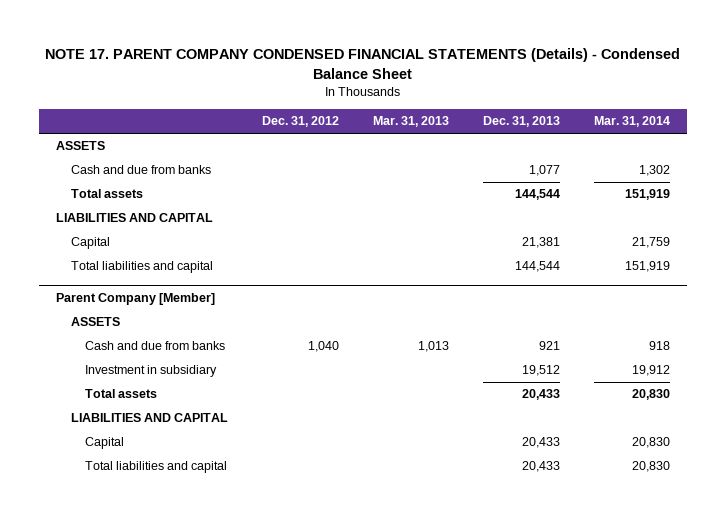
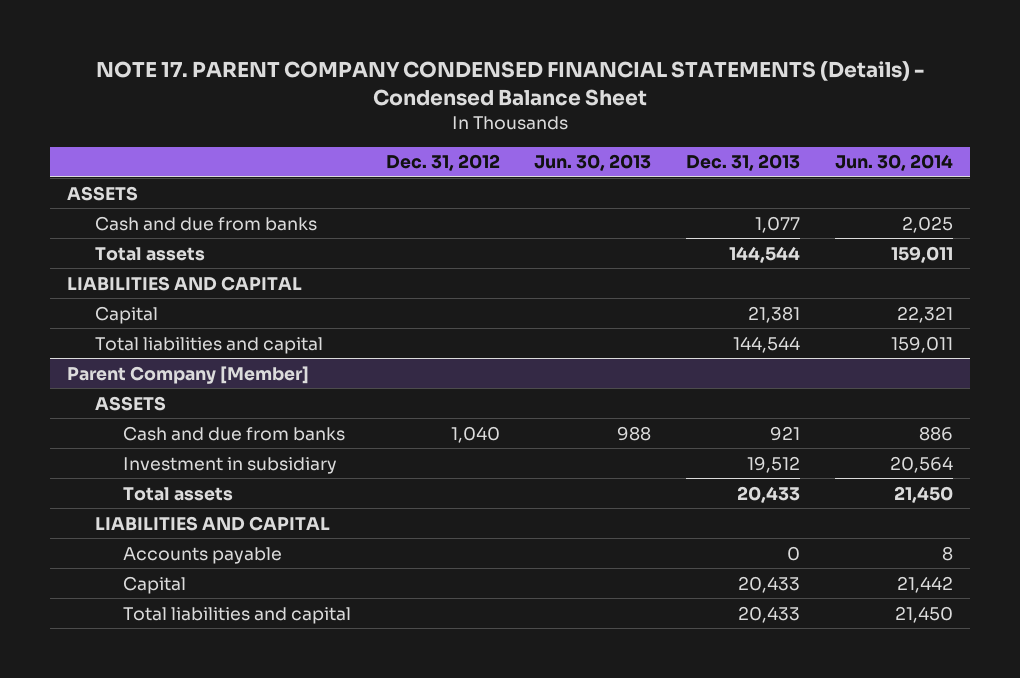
[372,116,449,128] Mar. 31, 2013 -> none
[594,116,671,128] Mar. 31, 2014 -> none
none -> [534,154,652,172] Jun. 30, 2013
none -> [834,154,953,172] Jun. 30, 2014
none -> [122,546,282,564] Accounts payable

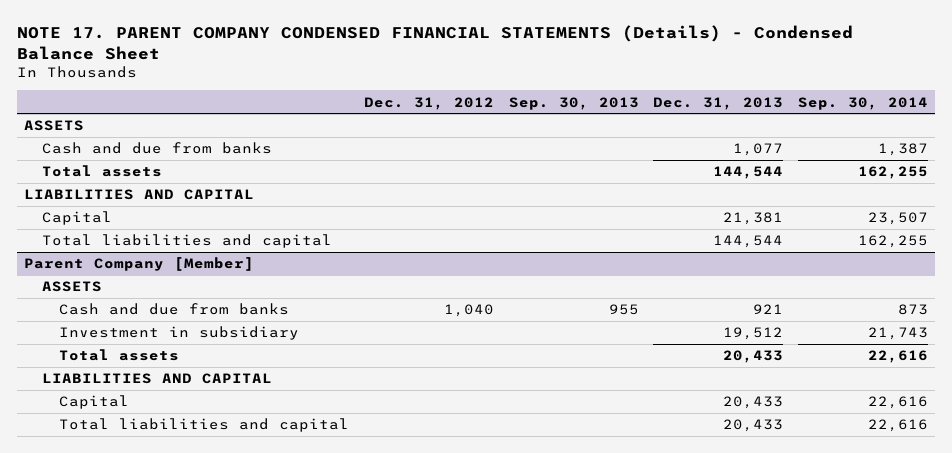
[534,154,652,172] Jun. 30, 2013 -> none
[834,154,953,172] Jun. 30, 2014 -> none
none -> [508,96,639,110] Sep. 30, 2013
none -> [798,96,929,110] Sep. 30, 2014
[122,546,282,564] Accounts payable -> none

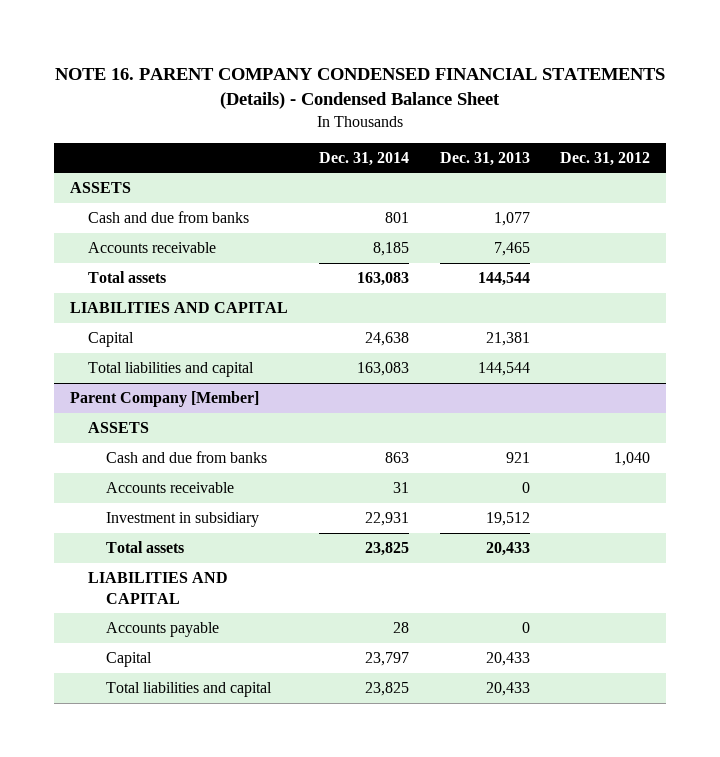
[16,24,853,60] NOTE 17. PARENT COMPANY CONDENSED FINANCIAL STATEMENTS (Details) - Condensed Balance Sheet -> [55,67,666,109] NOTE 16. PARENT COMPANY CONDENSED FINANCIAL STATEMENTS (Details) - Condensed Balance Sheet
[508,96,639,110] Sep. 30, 2013 -> none
[798,96,929,110] Sep. 30, 2014 -> none
none -> [318,151,409,166] Dec. 31, 2014
none -> [88,242,217,254] Accounts receivable
none -> [106,482,235,494] Accounts receivable
none -> [106,622,220,638] Accounts payable

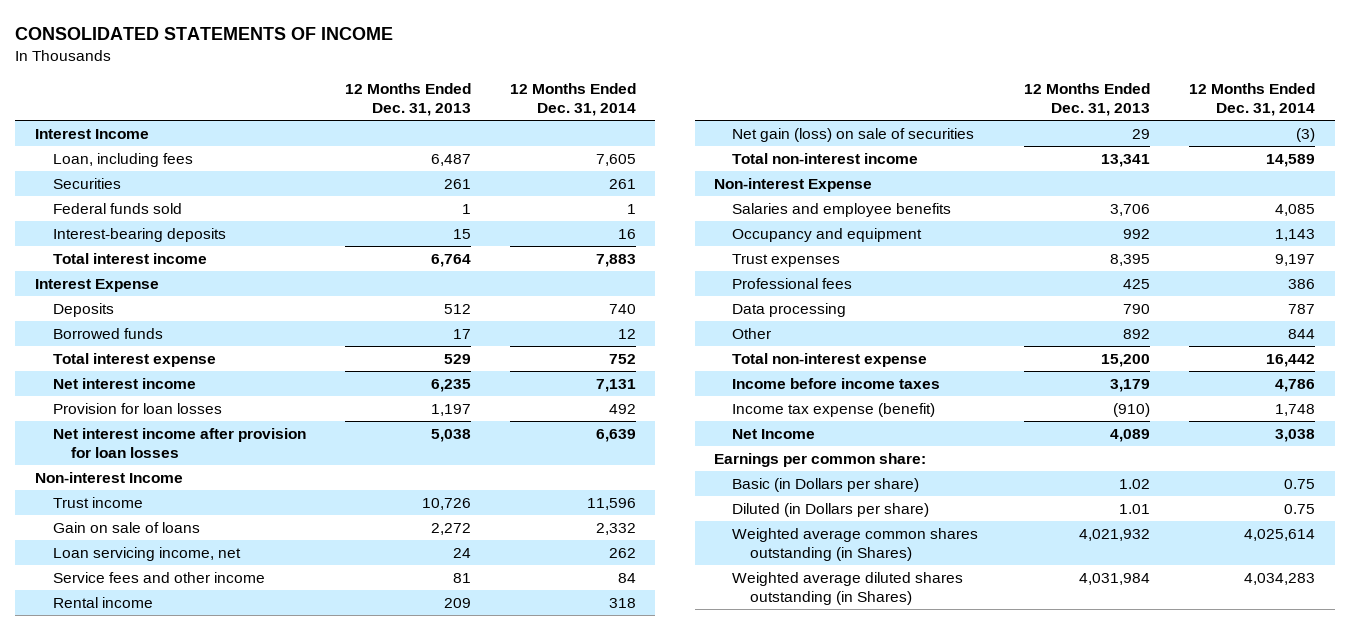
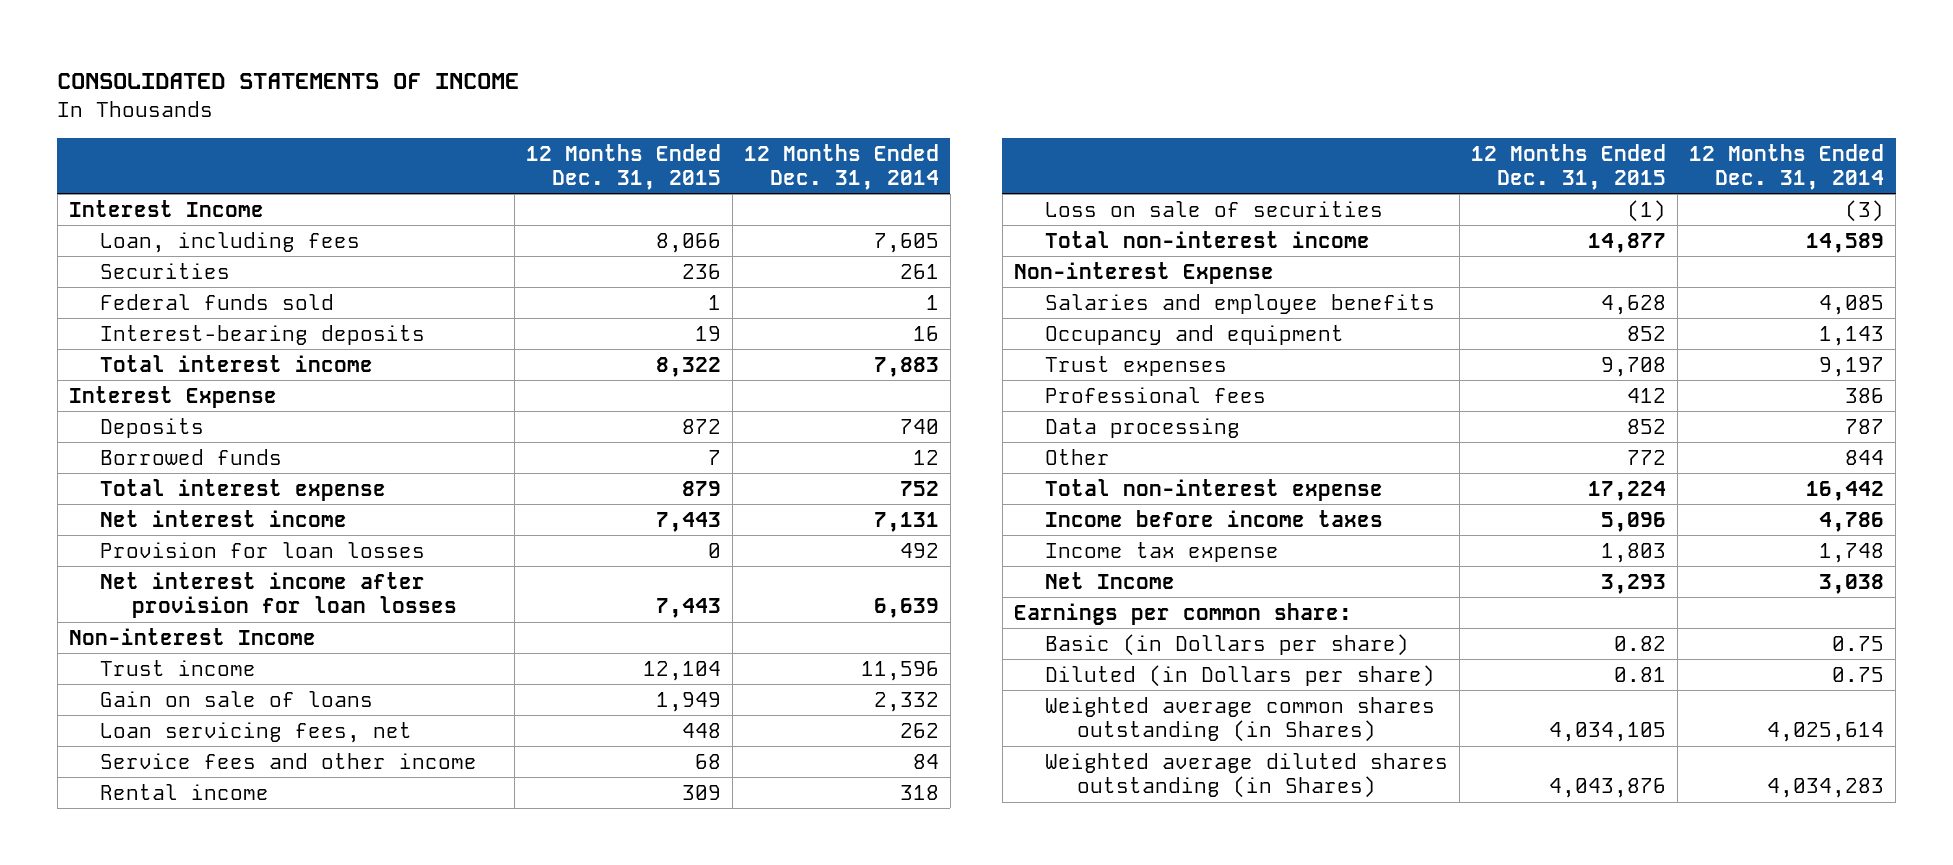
[344,83,471,117] 12 Months Ended Dec. 31, 2013 -> none
none -> [526,143,722,191] 12 Months Ended Dec. 31, 2015
[52,546,241,561] Loan servicing income, net -> [100,721,413,743] Loan servicing fees, net
[731,127,974,142] Net gain (loss) on sale of securities -> [1045,200,1384,217] Loss on sale of securities
[731,402,935,417] Income tax expense (benefit) -> [1045,541,1280,562] Income tax expense

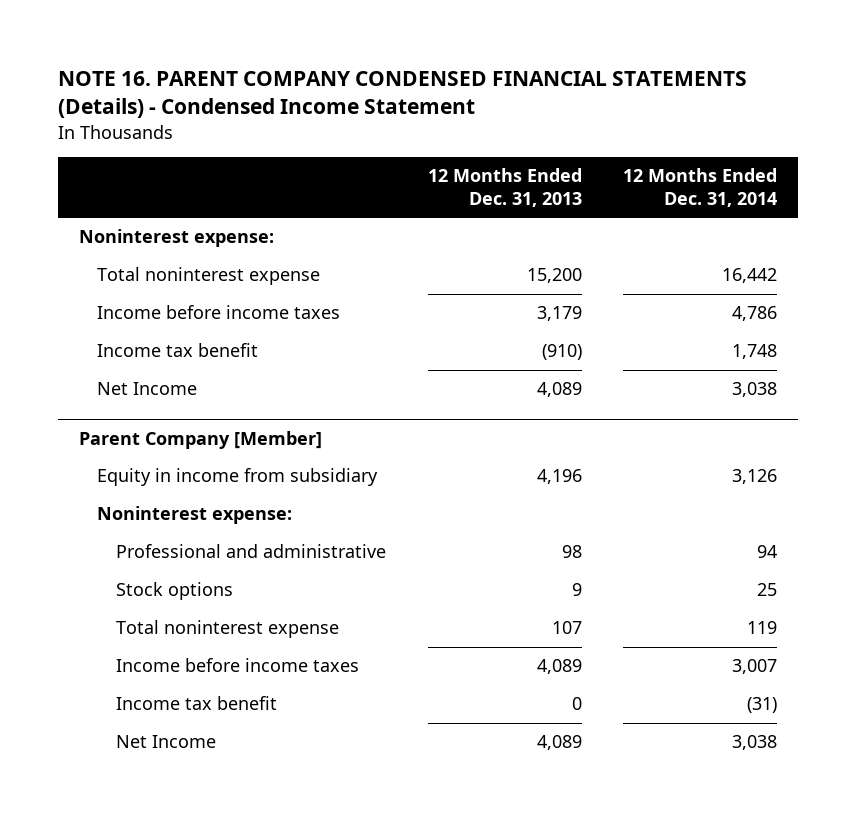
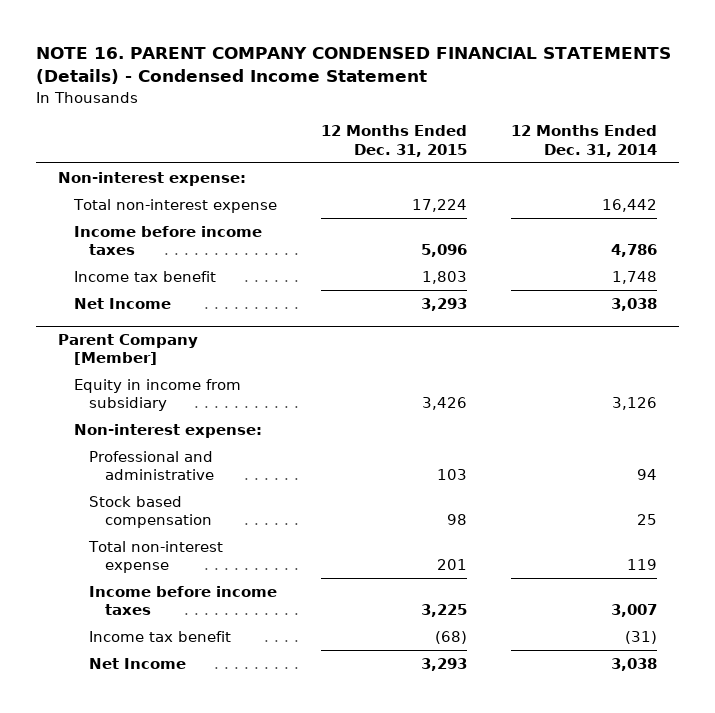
[427,167,582,208] 12 Months Ended Dec. 31, 2013 -> none
none -> [321,125,468,157] 12 Months Ended Dec. 31, 2015
[79,229,275,248] Noninterest expense: -> none
none -> [57,171,246,186] Non-interest expense:
[97,267,321,286] Total noninterest expense -> [72,198,277,213] Total non-interest expense
[97,506,293,525] Noninterest expense: -> none
none -> [73,423,262,438] Non-interest expense:
[115,582,233,601] Stock options -> [89,495,213,529] Stock based compensation
[115,620,339,639] Total noninterest expense -> [88,540,224,574] Total non-interest expense

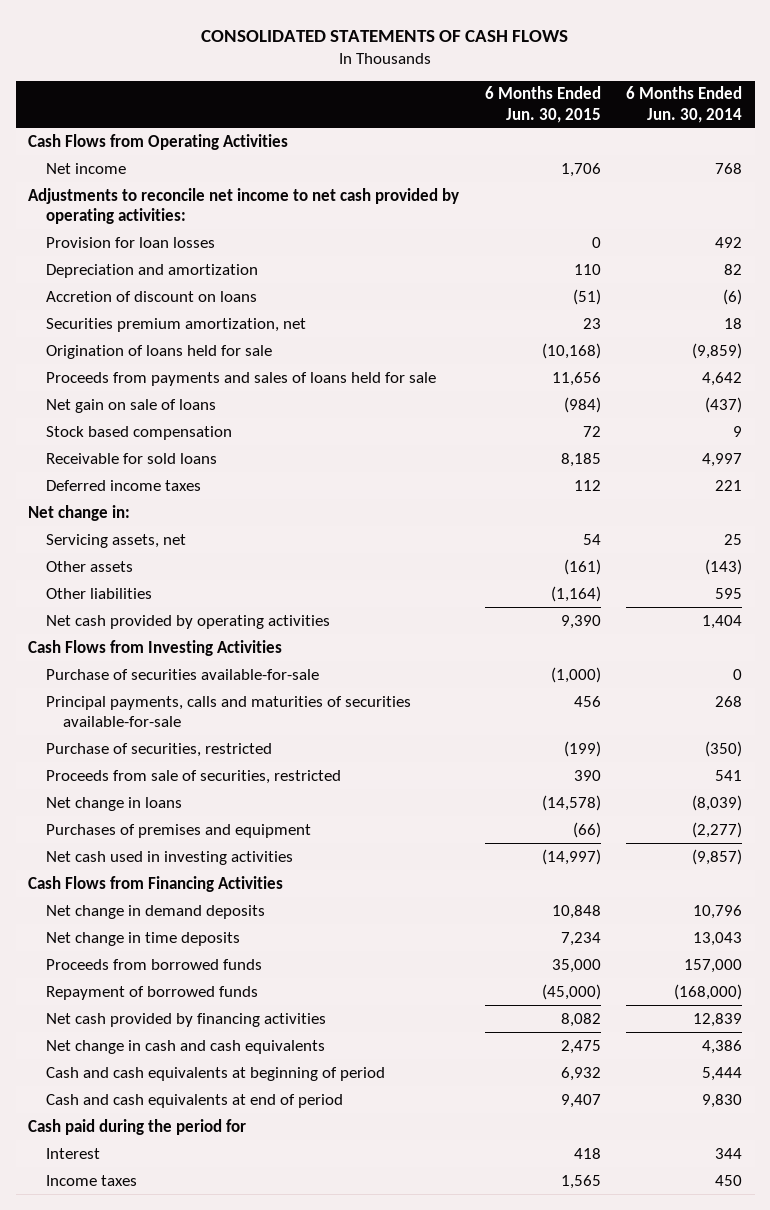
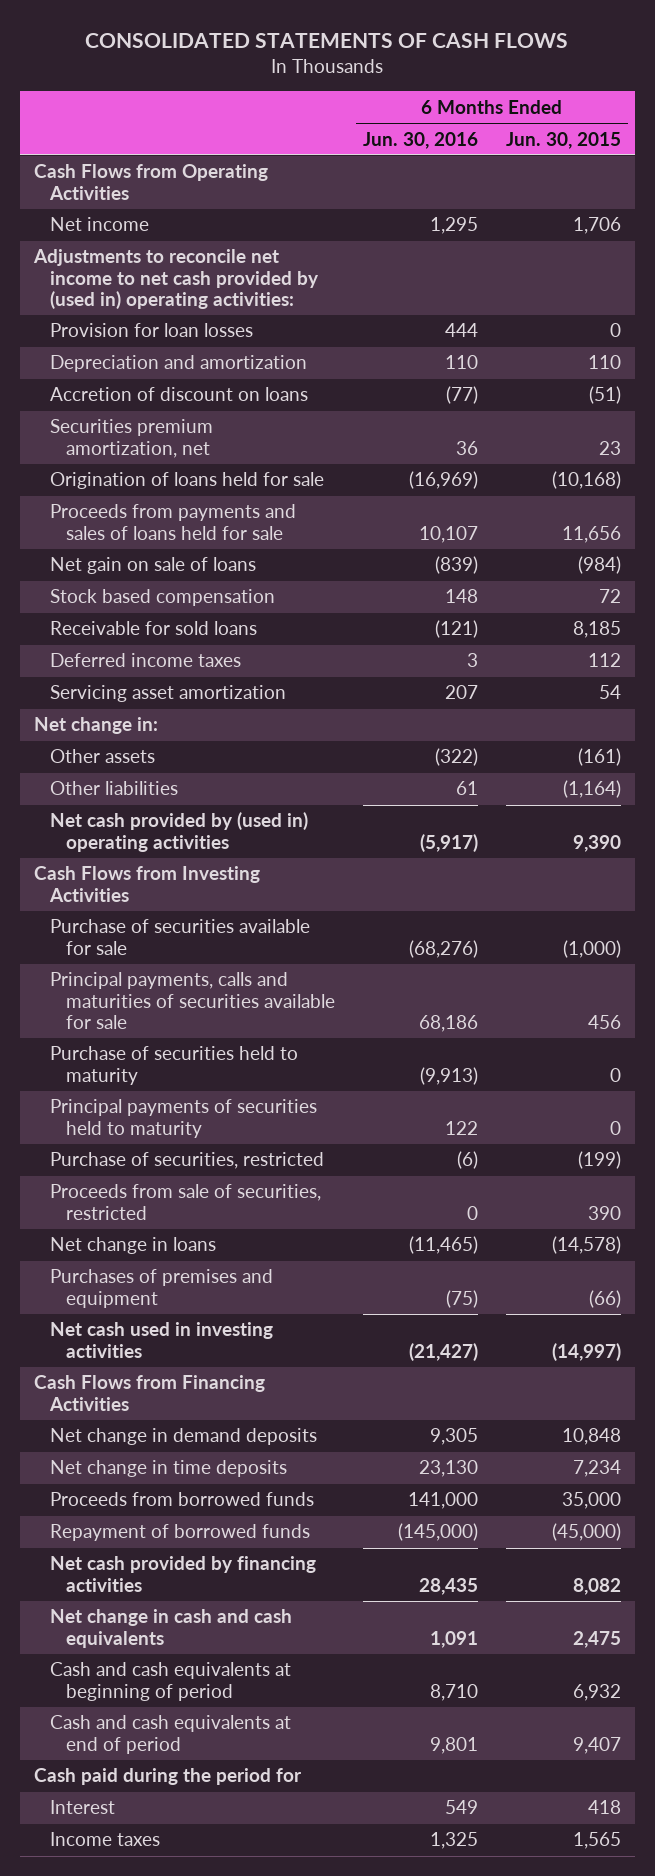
[625,86,742,123] 6 Months Ended Jun. 30, 2014 -> none
none -> [363,131,479,149] Jun. 30, 2016
[28,187,460,224] Adjustments to reconcile net income to net cash provided by operating activities: -> [32,249,320,310] Adjustments to reconcile net income to net cash provided by (used in) operating activities:
none -> [50,685,287,703] Servicing asset amortization
[45,533,186,548] Servicing assets, net -> none
[45,614,330,629] Net cash provided by operating activities -> [50,812,309,852] Net cash provided by (used in) operating activities
[45,668,319,680] Purchase of securities available-for-sale -> [50,919,311,955] Purchase of securities available for sale
[45,695,411,727] Principal payments, calls and maturities of securities available-for-sale -> [50,972,336,1030] Principal payments, calls and maturities of securities available for sale
none -> [50,1046,299,1085] Purchase of securities held to maturity
none -> [50,1099,318,1138] Principal payments of securities held to maturity

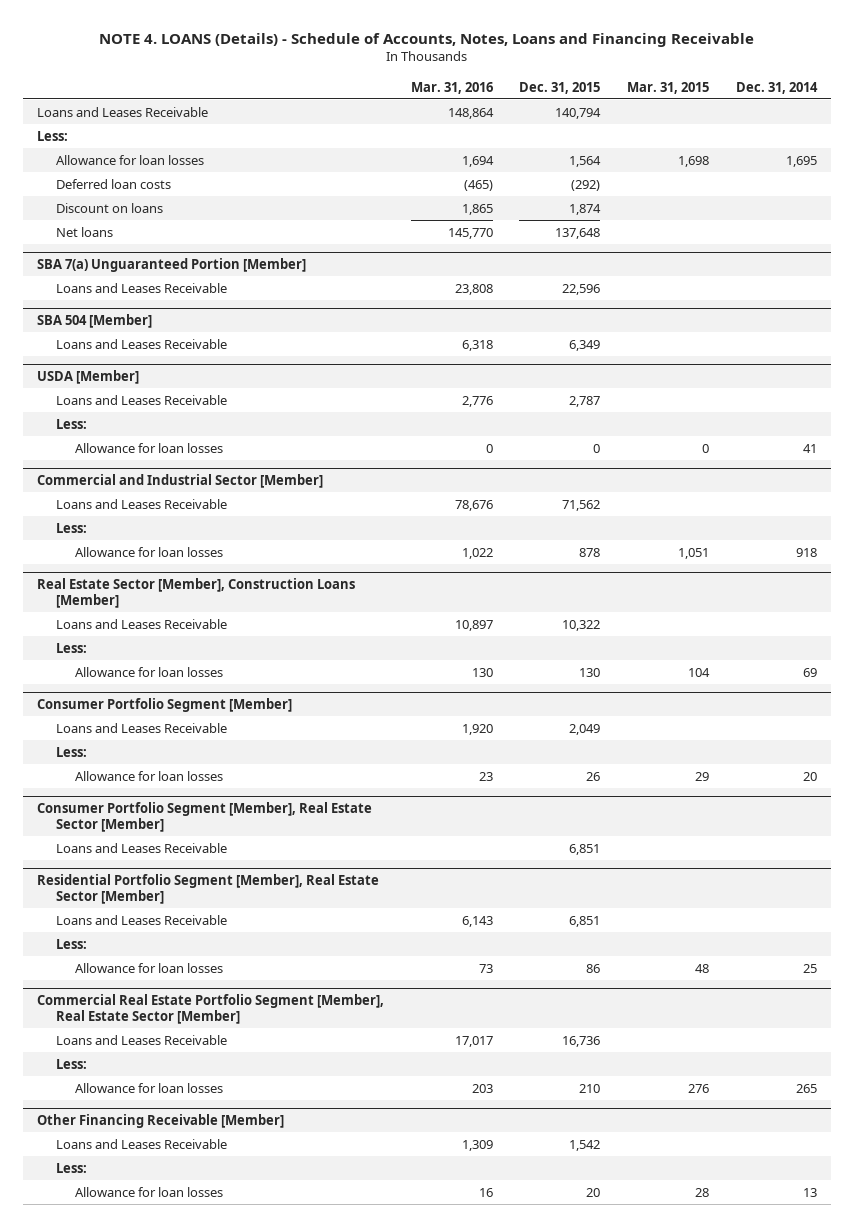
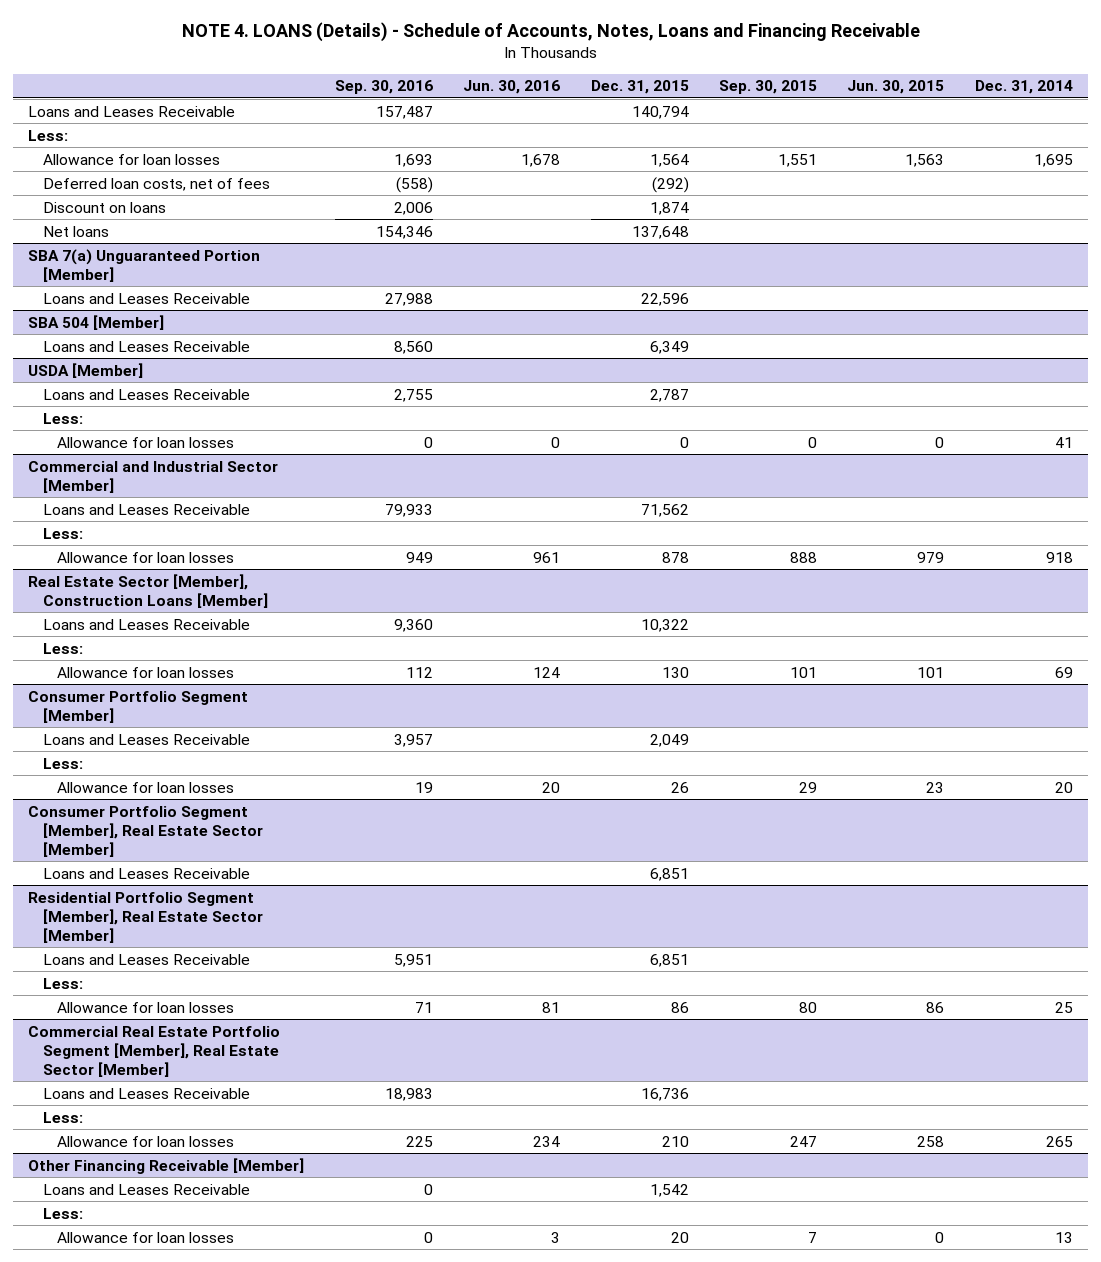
[410,81,493,94] Mar. 31, 2016 -> none
[627,81,710,94] Mar. 31, 2015 -> none
none -> [334,80,433,95] Sep. 30, 2016
none -> [463,80,561,95] Jun. 30, 2016
none -> [719,80,818,95] Sep. 30, 2015
none -> [847,80,945,95] Jun. 30, 2015
[55,178,171,189] Deferred loan costs -> [42,177,270,191] Deferred loan costs, net of fees

